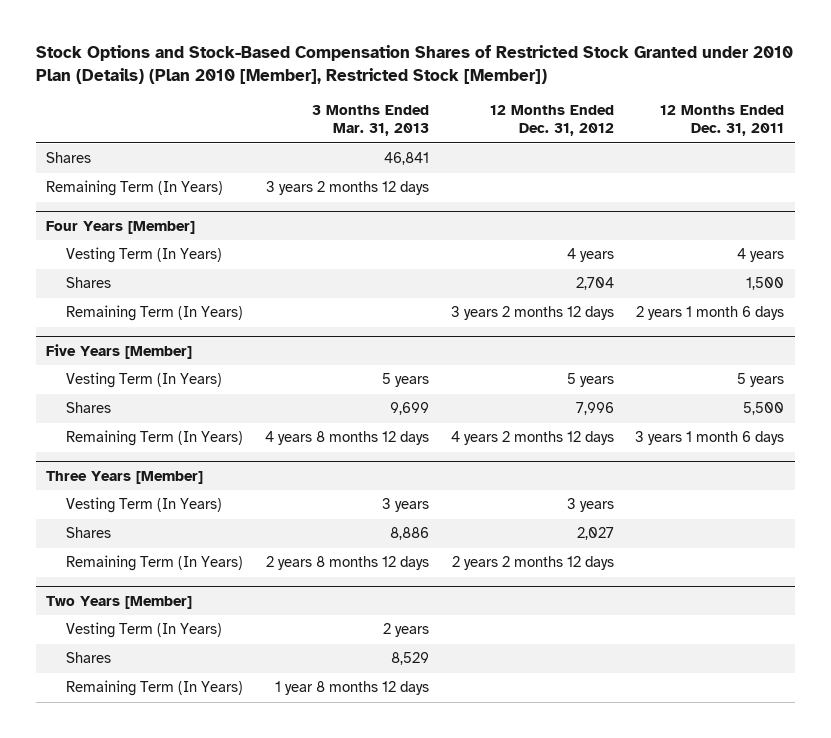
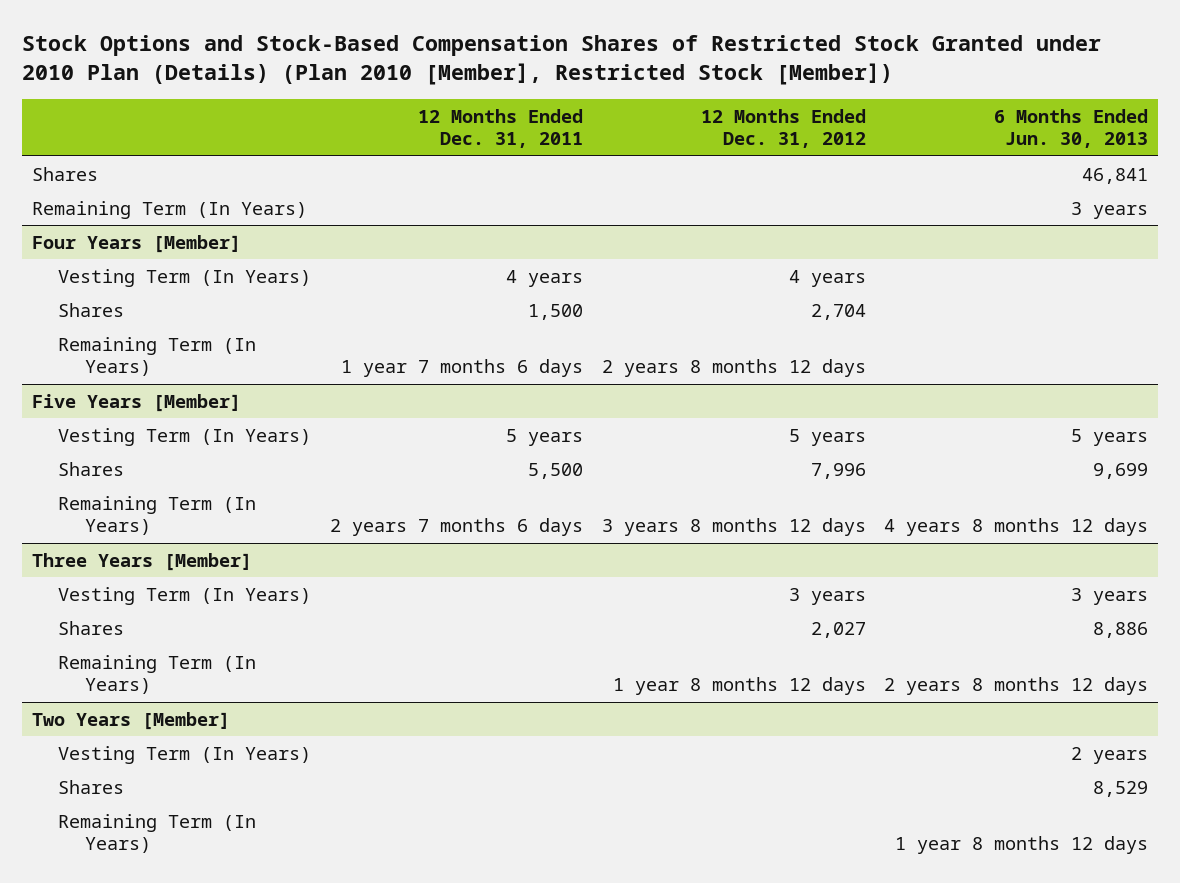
[311,105,429,137] 3 Months Ended Mar. 31, 2013 -> none
none -> [994,108,1149,149] 6 Months Ended Jun. 30, 2013
[450,306,614,321] 3 years 2 months 12 days -> [601,359,866,378] 2 years 8 months 12 days
[636,306,785,321] 2 years 1 month 6 days -> [340,359,583,378] 1 year 7 months 6 days
[450,431,614,446] 4 years 2 months 12 days -> [601,518,866,537] 3 years 8 months 12 days
[635,431,785,446] 3 years 1 month 6 days -> [329,518,583,537] 2 years 7 months 6 days
[451,556,614,571] 2 years 2 months 12 days -> [612,677,866,696] 1 year 8 months 12 days

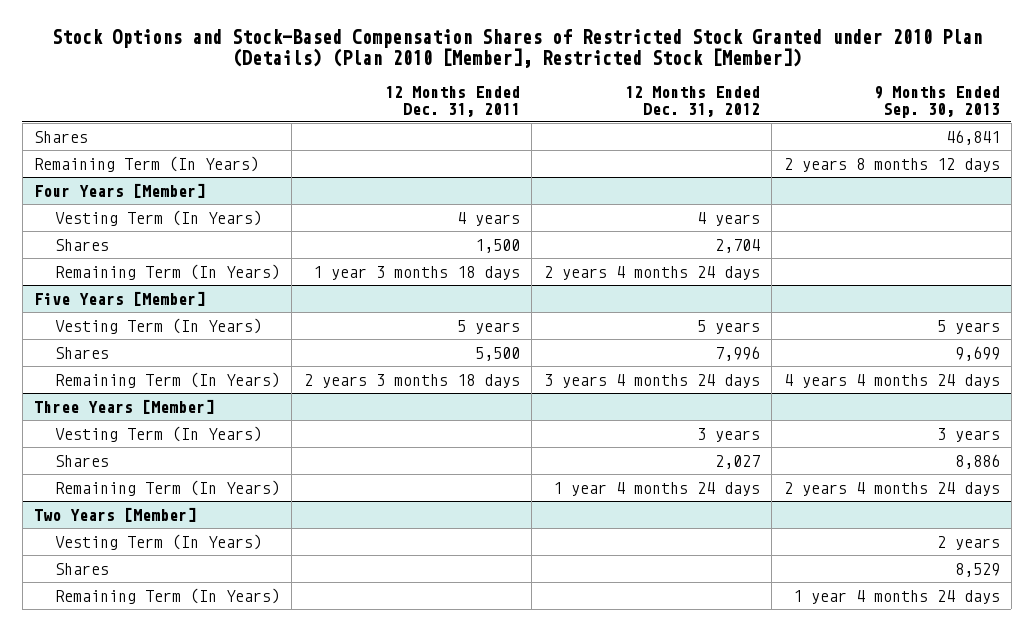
[994,108,1149,149] 6 Months Ended Jun. 30, 2013 -> none
none -> [873,85,1000,118] 9 Months Ended Sep. 30, 2013
[340,359,583,378] 1 year 7 months 6 days -> [312,265,520,280] 1 year 3 months 18 days
[601,359,866,378] 2 years 8 months 12 days -> [543,265,760,280] 2 years 4 months 24 days
[329,518,583,537] 2 years 7 months 6 days -> [303,373,520,388] 2 years 3 months 18 days
[601,518,866,537] 3 years 8 months 12 days -> [543,373,760,388] 3 years 4 months 24 days
[612,677,866,696] 1 year 8 months 12 days -> [552,481,760,496] 1 year 4 months 24 days

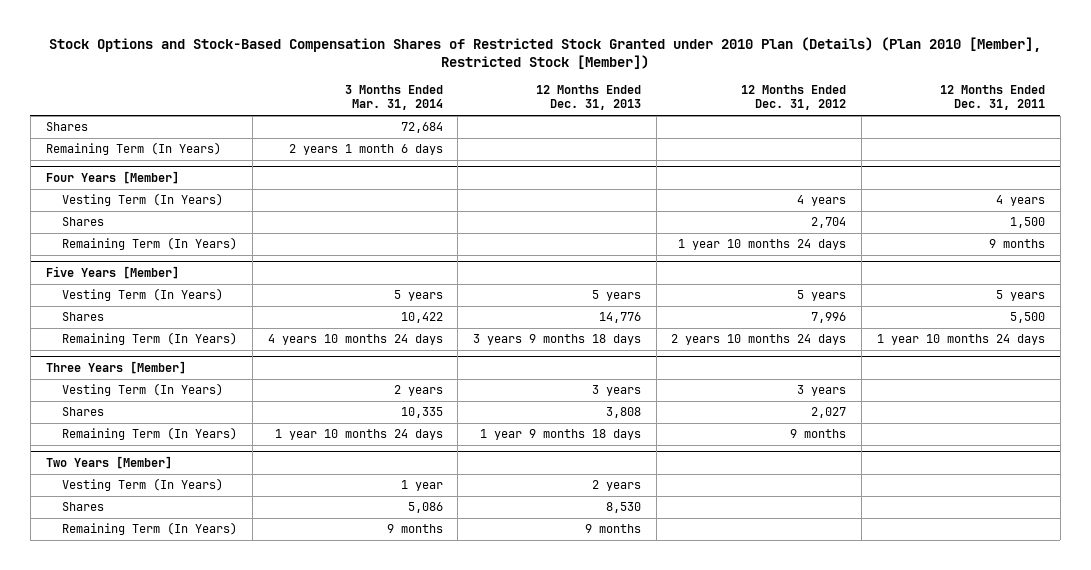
[873,85,1000,118] 9 Months Ended Sep. 30, 2013 -> none
none -> [344,85,443,111] 3 Months Ended Mar. 31, 2014
none -> [536,85,642,111] 12 Months Ended Dec. 31, 2013
[312,265,520,280] 1 year 3 months 18 days -> [988,239,1045,249] 9 months
[543,265,760,280] 2 years 4 months 24 days -> [678,239,847,251] 1 year 10 months 24 days
[303,373,520,388] 2 years 3 months 18 days -> [876,334,1045,346] 1 year 10 months 24 days
[543,373,760,388] 3 years 4 months 24 days -> [671,334,847,346] 2 years 10 months 24 days
[552,481,760,496] 1 year 4 months 24 days -> [790,429,847,439] 9 months

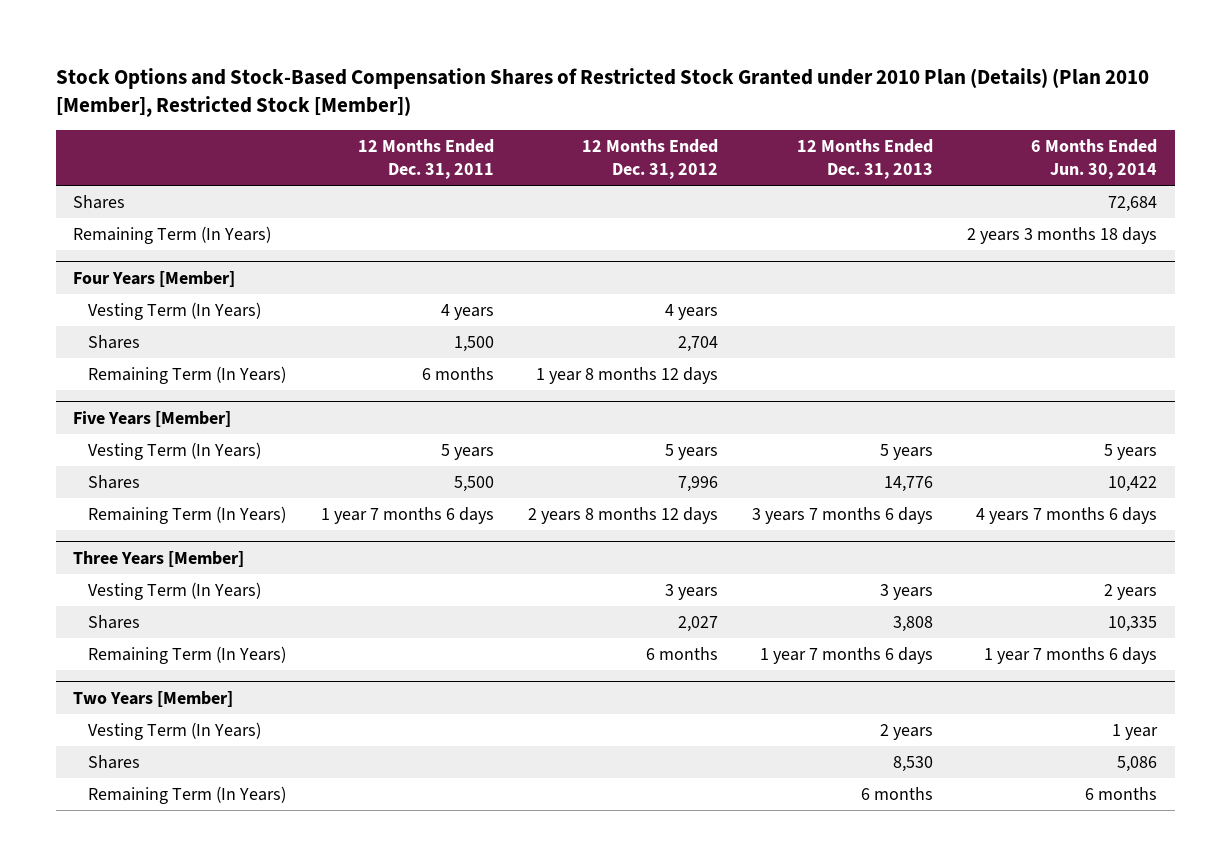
[344,85,443,111] 3 Months Ended Mar. 31, 2014 -> none
none -> [1031,139,1158,180] 6 Months Ended Jun. 30, 2014
[678,239,847,251] 1 year 10 months 24 days -> [535,366,718,384] 1 year 8 months 12 days
[988,239,1045,249] 9 months -> [421,366,494,380] 6 months
[473,334,642,346] 3 years 9 months 18 days -> [752,506,934,524] 3 years 7 months 6 days
[671,334,847,346] 2 years 10 months 24 days -> [527,506,718,524] 2 years 8 months 12 days
[876,334,1045,346] 1 year 10 months 24 days -> [320,506,494,524] 1 year 7 months 6 days
[480,429,642,441] 1 year 9 months 18 days -> [760,646,934,664] 1 year 7 months 6 days
[790,429,847,439] 9 months -> [645,646,718,660] 6 months
[585,524,642,534] 9 months -> [861,786,934,800] 6 months

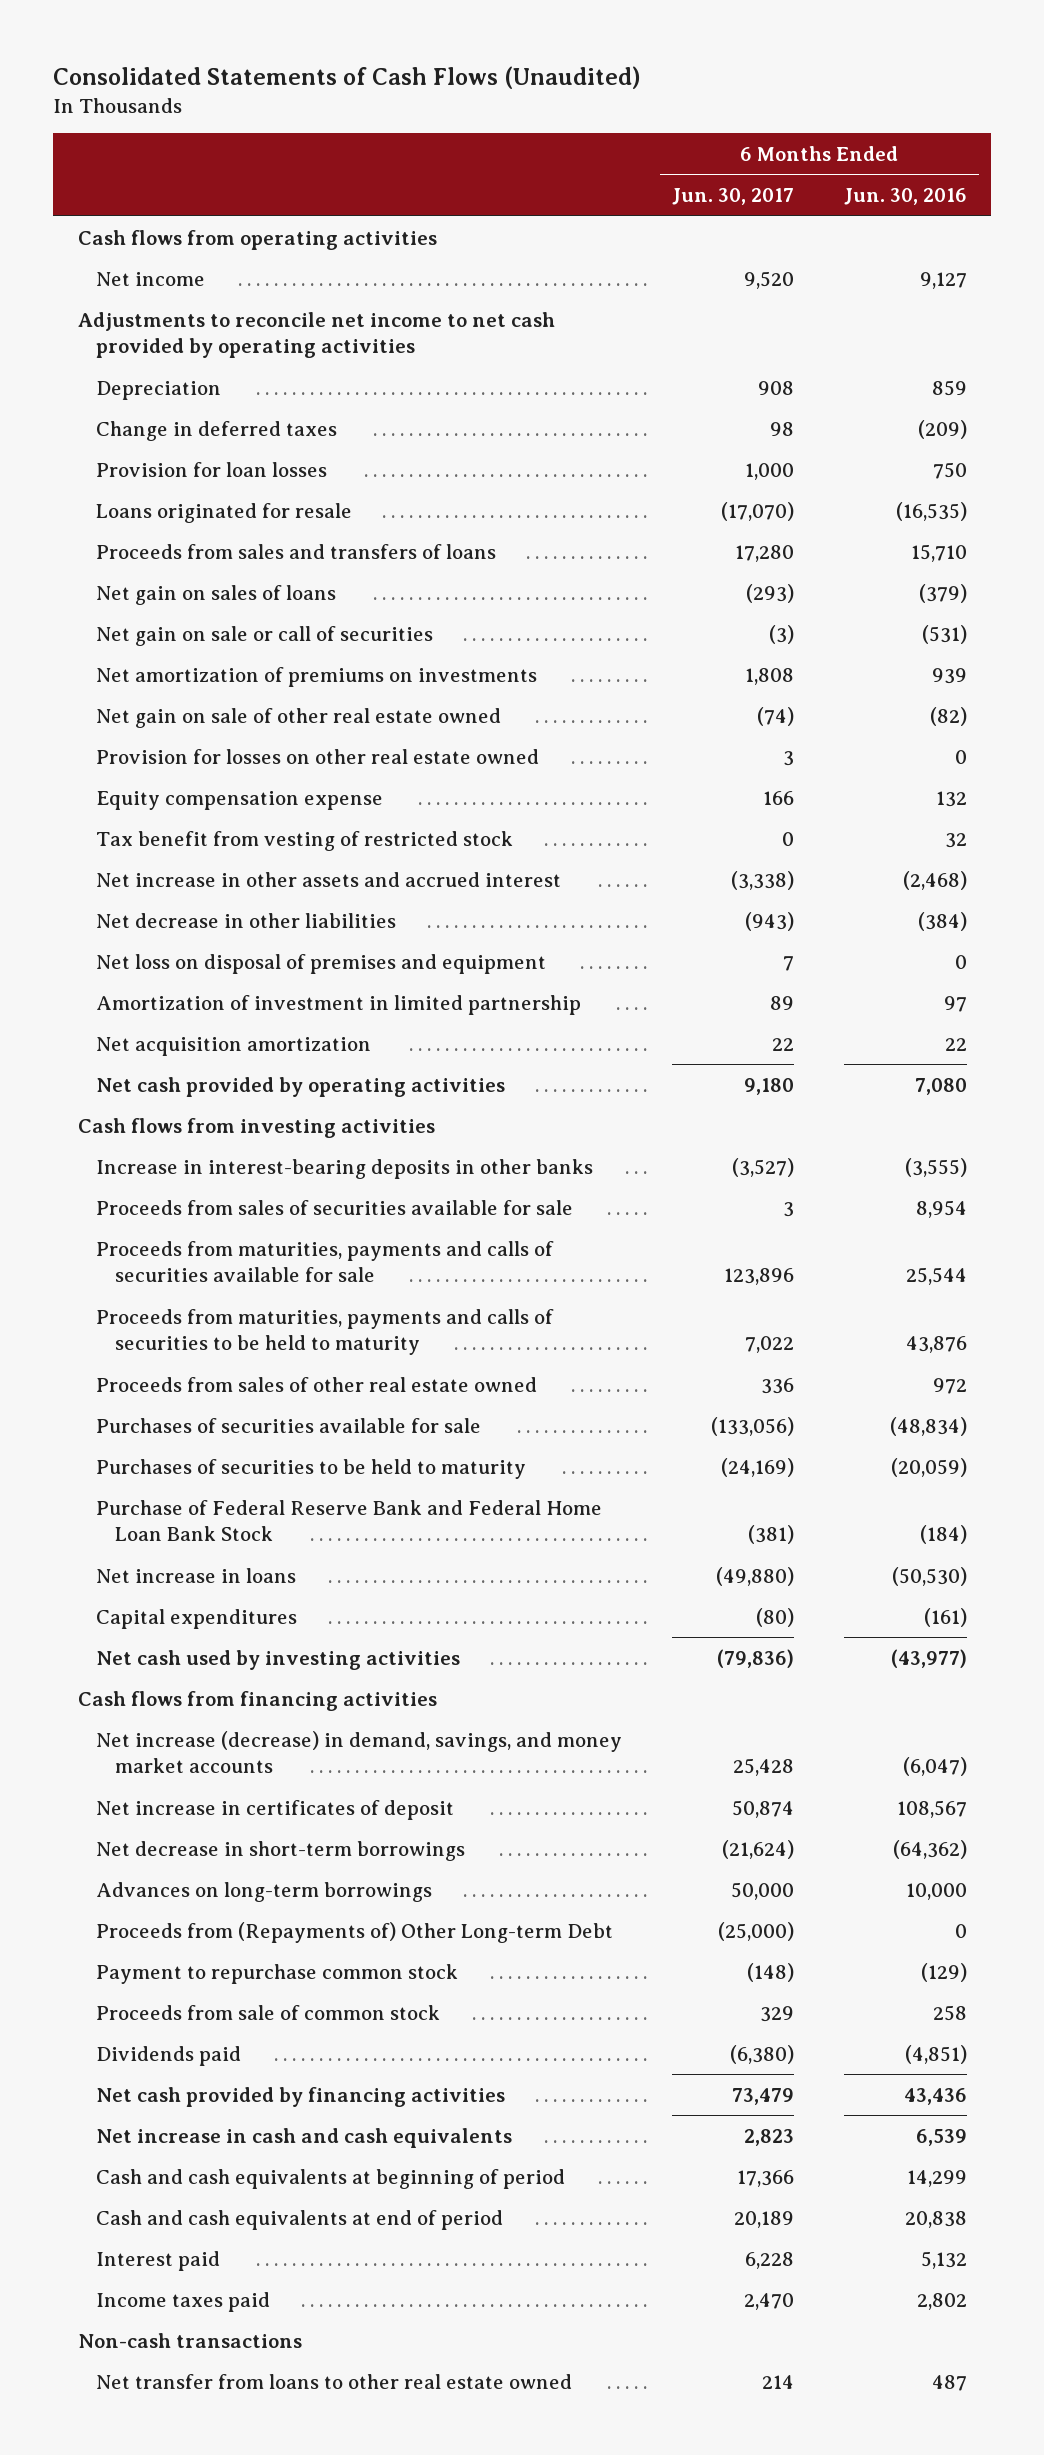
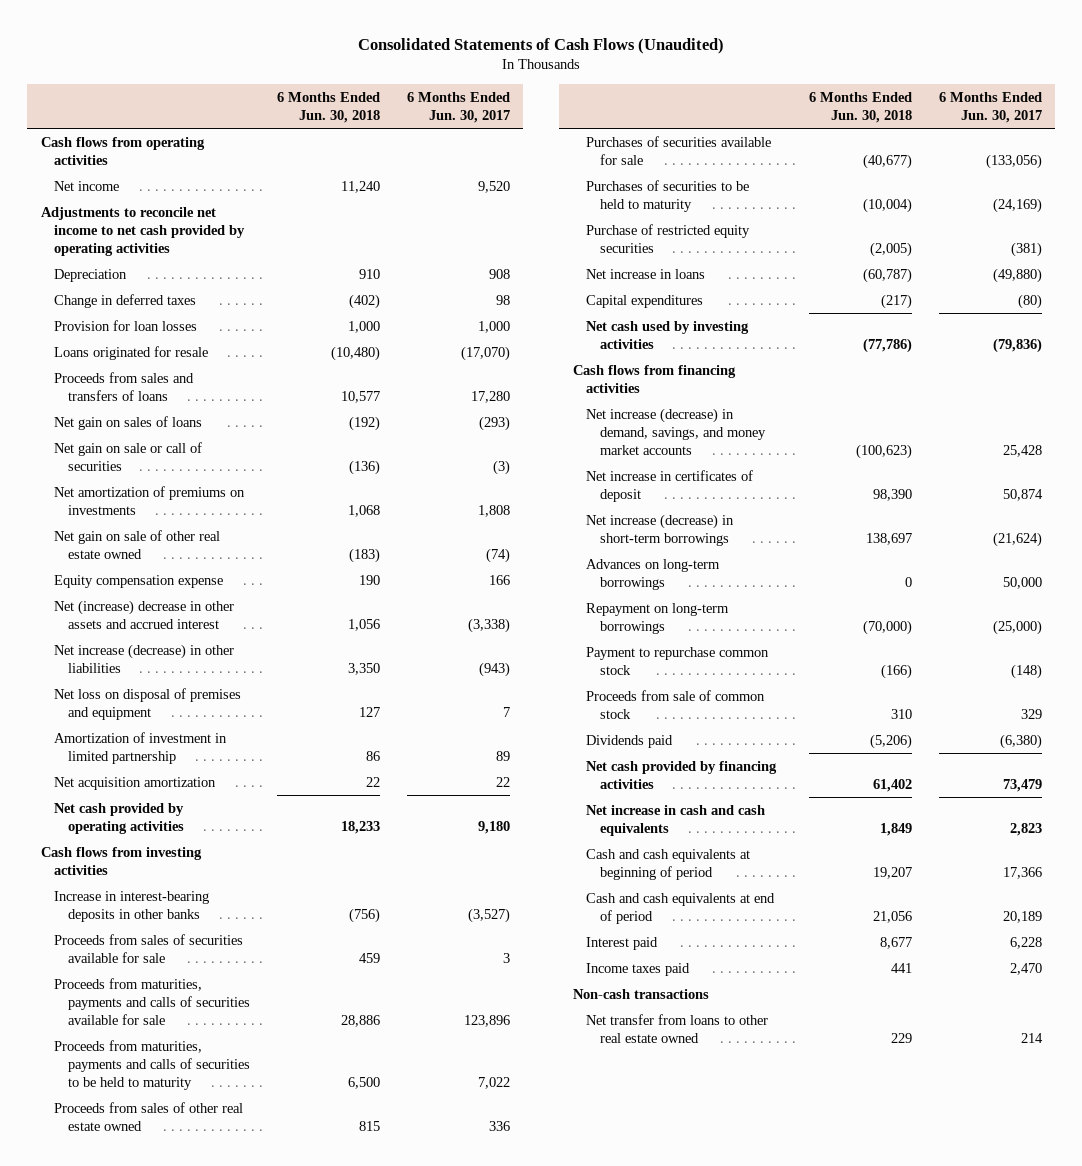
[843,188,967,206] Jun. 30, 2016 -> none
none -> [276,91,380,123] 6 Months Ended Jun. 30, 2018
[96,748,540,764] Provision for losses on other real estate owned -> none
[96,830,514,851] Tax benefit from vesting of restricted stock -> none
[96,871,562,887] Net increase in other assets and accrued interest -> [54,599,235,629] Net (increase) decrease in other assets and accrued interest
[96,912,397,928] Net decrease in other liabilities -> [54,643,235,673] Net increase (decrease) in other liabilities
[96,1499,603,1542] Purchase of Federal Reserve Bank and Federal Home Loan Bank Stock -> [586,223,751,253] Purchase of restricted equity securities
[96,1840,466,1861] Net decrease in short-term borrowings -> [586,513,735,546] Net increase (decrease) in short-term borrowings
[96,1921,614,1943] Proceeds from (Repayments of) Other Long-term Debt -> [586,602,730,634] Repayment on long-term borrowings

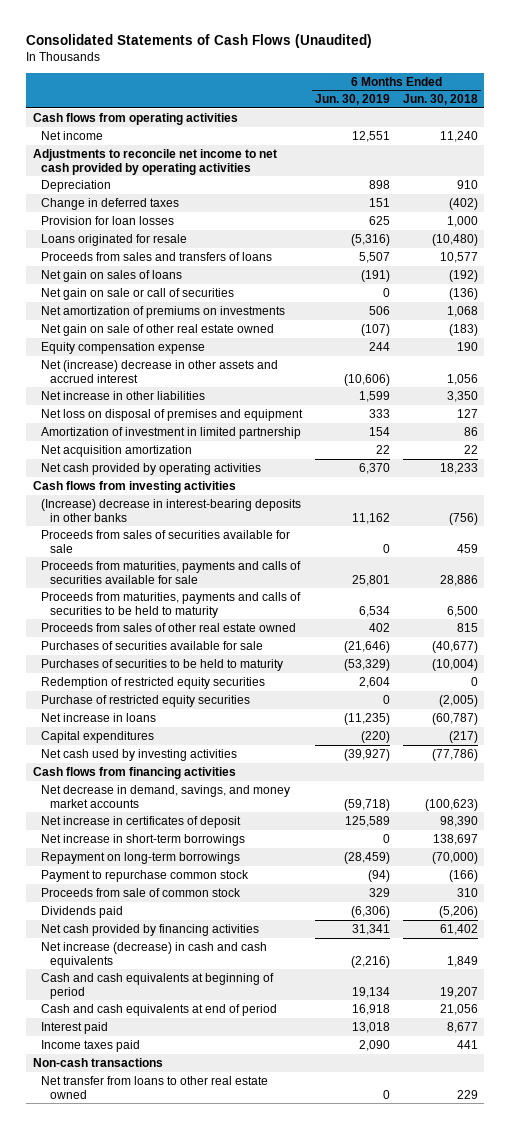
[406,91,510,123] 6 Months Ended Jun. 30, 2017 -> none
none -> [315,94,391,106] Jun. 30, 2019
[54,643,235,673] Net increase (decrease) in other liabilities -> [41,390,206,400] Net increase in other liabilities
[54,890,210,922] Increase in interest-bearing deposits in other banks -> [41,498,302,522] (Increase) decrease in interest-bearing deposits in other banks
none -> [41,676,266,689] Redemption of restricted equity securities
[586,407,767,455] Net increase (decrease) in demand, savings, and money market accounts -> [41,784,291,808] Net decrease in demand, savings, and money market accounts
[586,558,721,590] Advances on long-term borrowings -> none
[586,513,735,546] Net increase (decrease) in short-term borrowings -> [41,833,246,846] Net increase in short-term borrowings
[586,804,766,836] Net increase in cash and cash equivalents -> [41,941,268,968] Net increase (decrease) in cash and cash equivalents

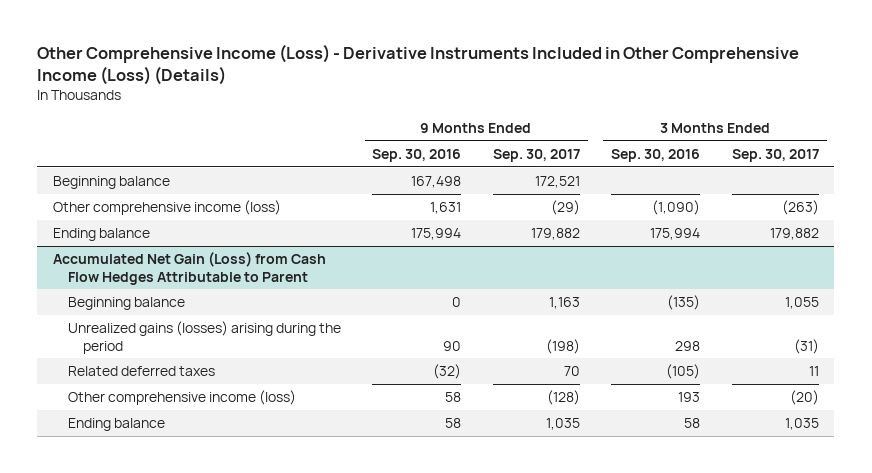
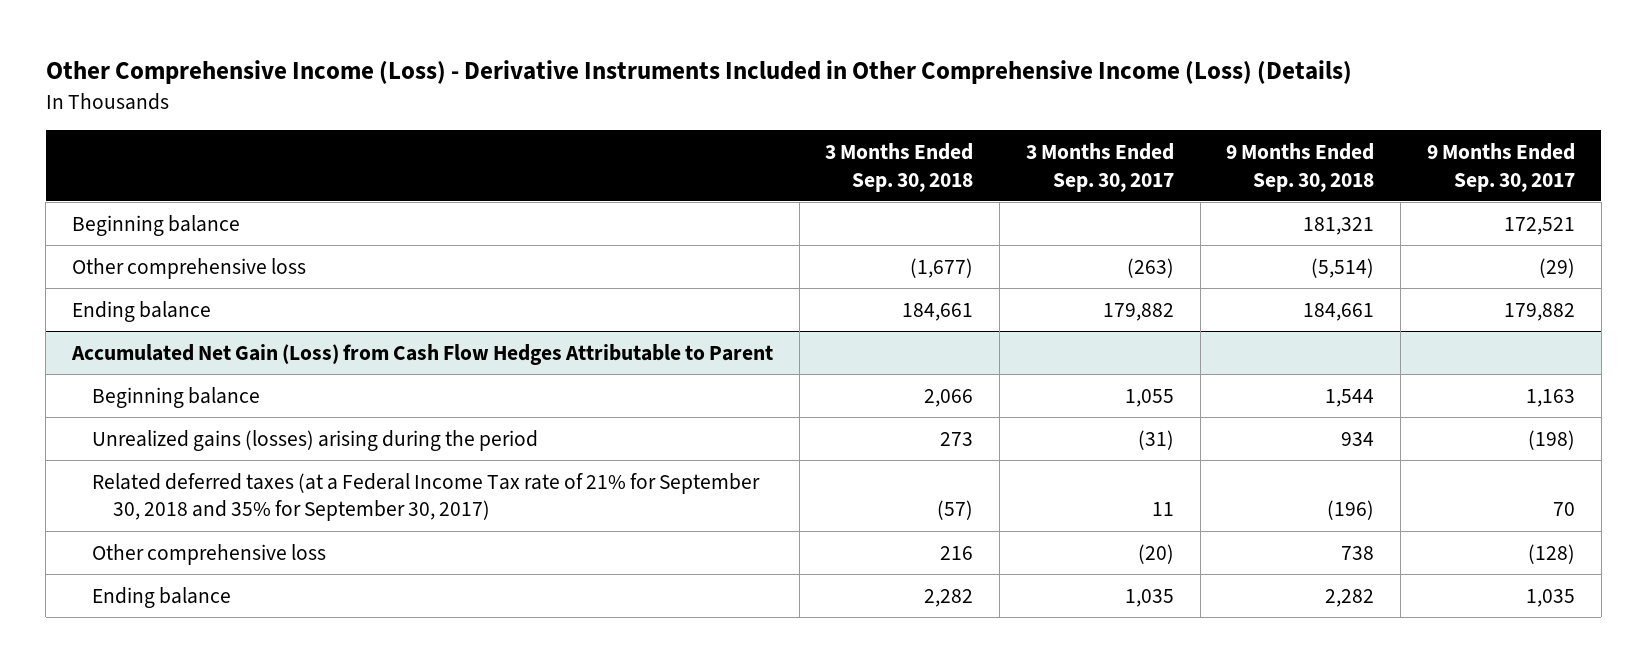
[372,148,462,162] Sep. 30, 2016 -> none
[611,148,701,162] Sep. 30, 2016 -> none
none -> [825,143,974,192] 3 Months Ended Sep. 30, 2018
none -> [1226,143,1375,192] 9 Months Ended Sep. 30, 2018
[53,200,282,216] Other comprehensive income (loss) -> [71,257,306,279] Other comprehensive loss
[68,366,216,377] Related deferred taxes -> [92,472,761,522] Related deferred taxes (at a Federal Income Tax rate of 21% for September 30, 2018 and 35% for September 30, 2017)
[68,390,297,406] Other comprehensive income (loss) -> [92,543,327,565] Other comprehensive loss

